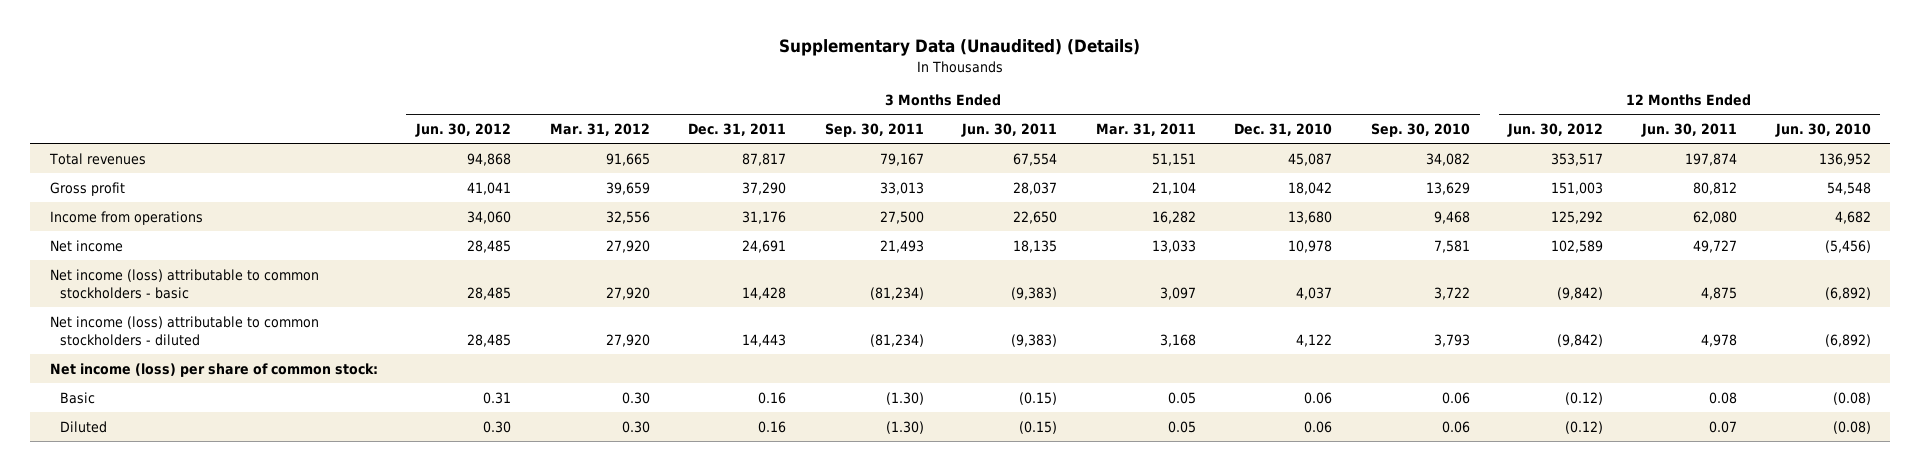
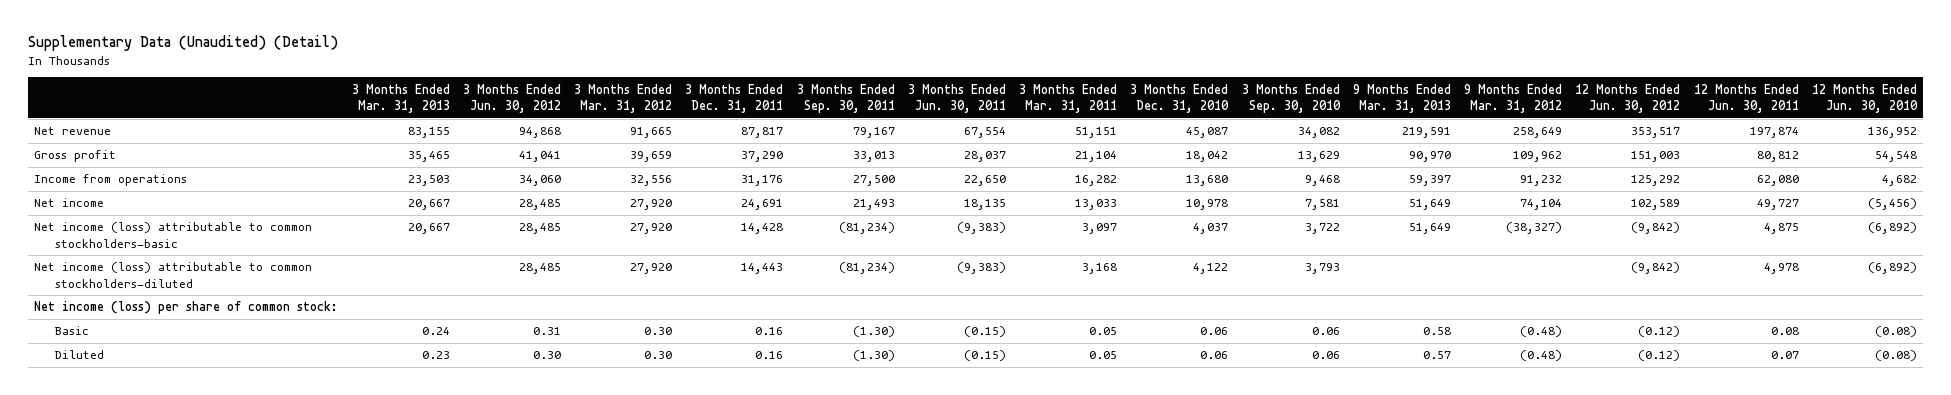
[779,39,1141,57] Supplementary Data (Unaudited) (Details) -> [27,35,338,52] Supplementary Data (Unaudited) (Detail)
none -> [351,83,450,114] 3 Months Ended Mar. 31, 2013
none -> [1352,83,1451,114] 9 Months Ended Mar. 31, 2013
none -> [1464,83,1563,114] 9 Months Ended Mar. 31, 2012
[48,152,146,165] Total revenues -> [34,127,112,136] Net revenue
[49,268,319,300] Net income (loss) attributable to common stockholders - basic -> [34,222,313,248] Net income (loss) attributable to common stockholders-basic
[49,315,319,347] Net income (loss) attributable to common stockholders - diluted -> [34,262,313,288] Net income (loss) attributable to common stockholders-diluted

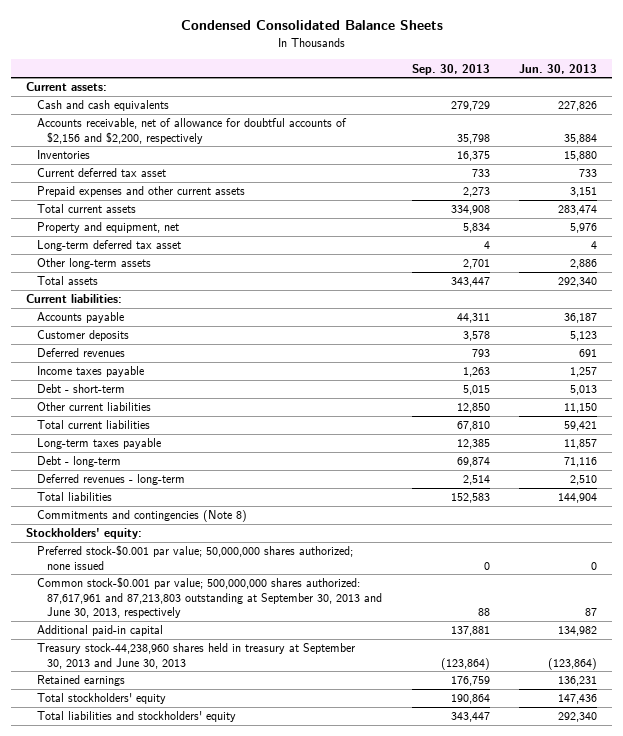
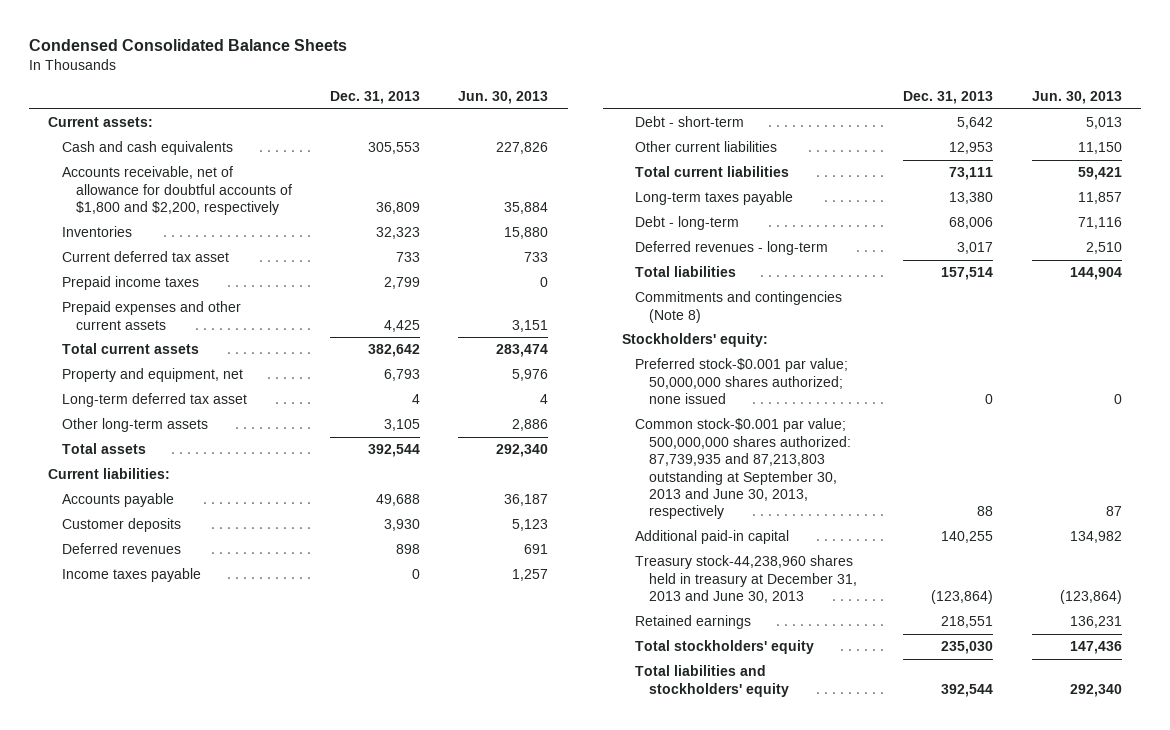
[411,63,490,75] Sep. 30, 2013 -> none
none -> [330,90,421,104] Dec. 31, 2013
[36,118,347,144] Accounts receivable, net of allowance for doubtful accounts of $2,156 and $2,200, respectively -> [61,166,292,216] Accounts receivable, net of allowance for doubtful accounts of $1,800 and $2,200, respectively
none -> [61,276,199,291] Prepaid income taxes
[36,577,383,618] Common stock-$0.001 par value; 500,000,000 shares authorized: 87,617,961 and 87,213,803 outstanding at September 30, 2013 and June 30, 2013, respectively -> [635,418,851,520] Common stock-$0.001 par value; 500,000,000 shares authorized: 87,739,935 and 87,213,803 outstanding at September 30, 2013 and June 30, 2013, respectively
[36,643,355,669] Treasury stock-44,238,960 shares held in treasury at September 30, 2013 and June 30, 2013 -> [635,555,857,604] Treasury stock-44,238,960 shares held in treasury at December 31, 2013 and June 30, 2013

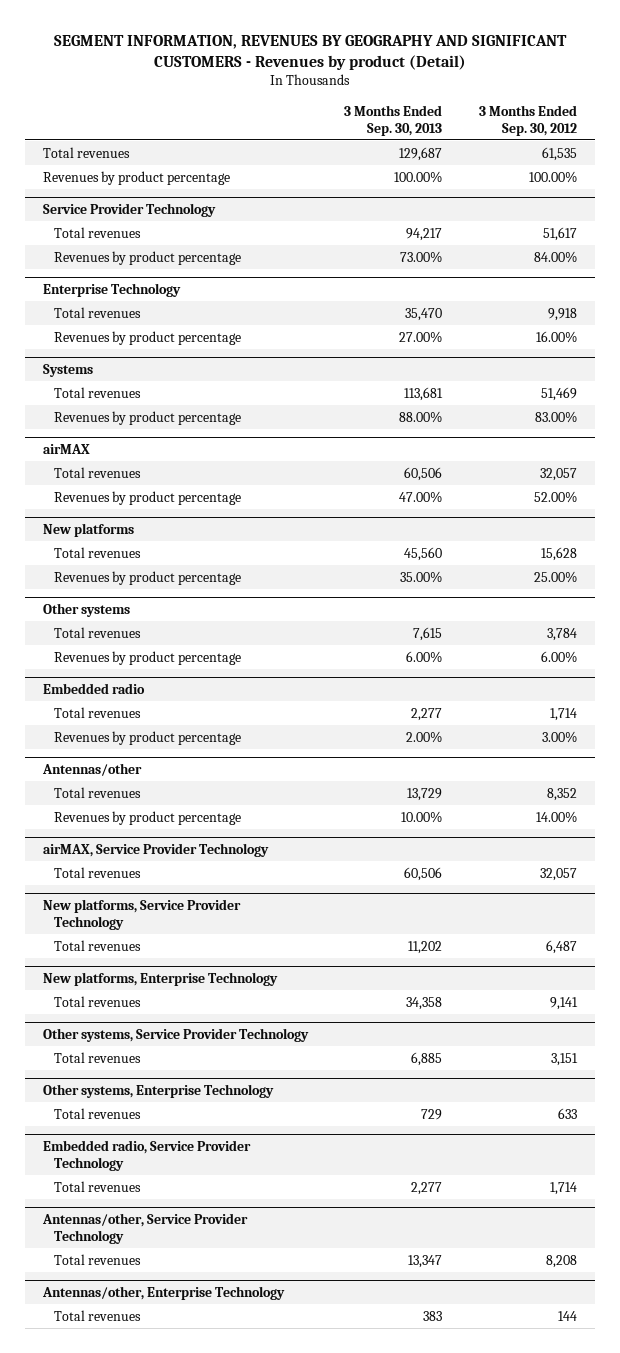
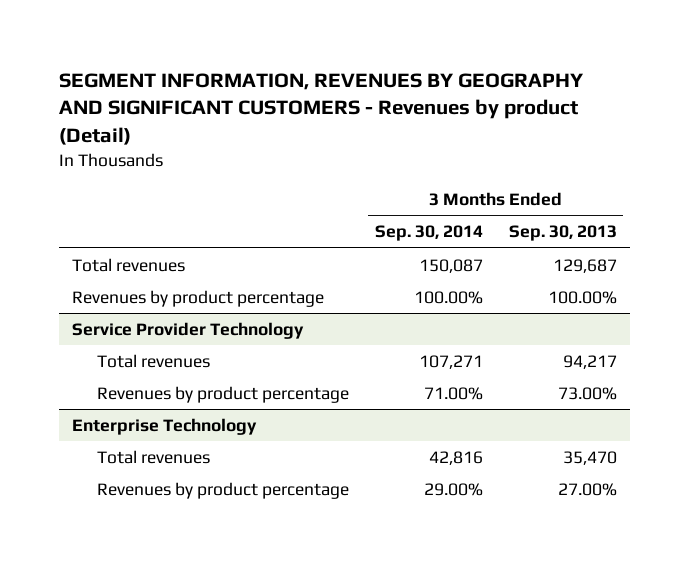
[478,104,577,136] 3 Months Ended Sep. 30, 2012 -> none
none -> [374,225,483,242] Sep. 30, 2014
[42,364,93,378] Systems -> none
[53,386,141,398] Total revenues -> none
[53,410,241,425] Revenues by product percentage -> none
[42,444,90,455] airMAX -> none
[53,466,141,478] Total revenues -> none
[53,490,241,505] Revenues by product percentage -> none
[42,523,134,538] New platforms -> none
[53,546,141,558] Total revenues -> none
[53,570,241,585] Revenues by product percentage -> none
[42,603,130,618] Other systems -> none
[53,626,141,638] Total revenues -> none
[53,650,241,665] Revenues by product percentage -> none
[42,683,145,695] Embedded radio -> none
[53,706,141,718] Total revenues -> none
[53,730,241,745] Revenues by product percentage -> none
[41,763,142,777] Antennas/other -> none
[53,786,141,798] Total revenues -> none
[53,810,241,825] Revenues by product percentage -> none
[42,843,269,858] airMAX, Service Provider Technology -> none
[53,866,141,878] Total revenues -> none
[42,899,241,930] New platforms, Service Provider Technology -> none
[53,939,141,951] Total revenues -> none
[42,972,278,987] New platforms, Enterprise Technology -> none
[53,995,141,1007] Total revenues -> none
[42,1028,309,1043] Other systems, Service Provider Technology -> none
[53,1051,141,1063] Total revenues -> none
[42,1084,274,1099] Other systems, Enterprise Technology -> none
[53,1107,141,1119] Total revenues -> none
[42,1140,251,1171] Embedded radio, Service Provider Technology -> none
[53,1180,141,1192] Total revenues -> none
[41,1213,248,1244] Antennas/other, Service Provider Technology -> none
[53,1253,141,1265] Total revenues -> none
[41,1286,285,1301] Antennas/other, Enterprise Technology -> none
[53,1309,141,1321] Total revenues -> none

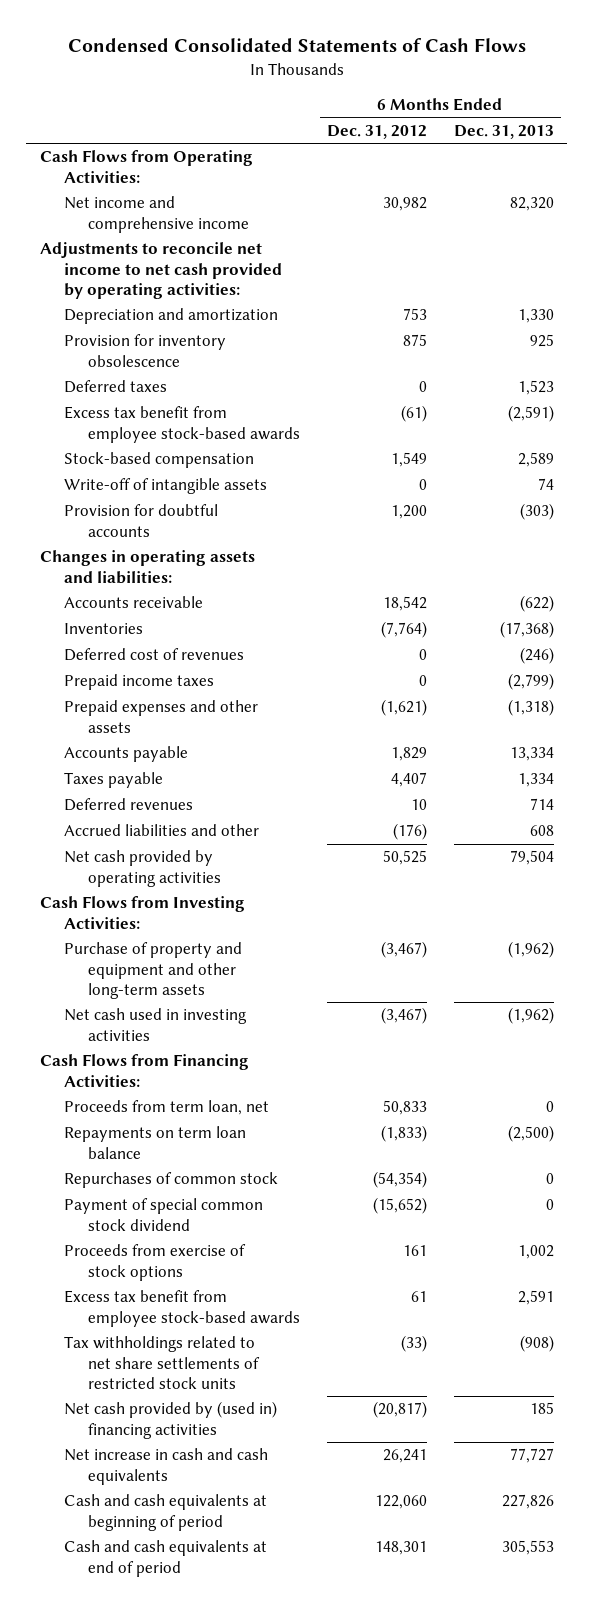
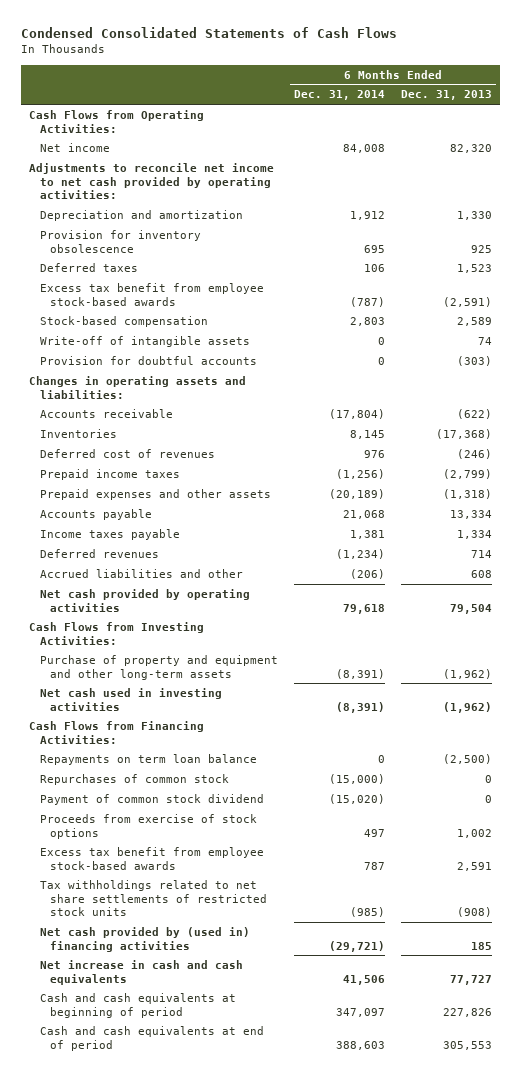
[327,124,428,139] Dec. 31, 2012 -> none
none -> [293,90,385,101] Dec. 31, 2014
[63,196,250,233] Net income and comprehensive income -> [39,143,110,153] Net income
[63,772,163,789] Taxes payable -> [39,529,180,541] Income taxes payable
[63,1100,269,1116] Proceeds from term loan, net -> none
[63,1198,263,1231] Payment of special common stock dividend -> [39,794,264,806] Payment of common stock dividend

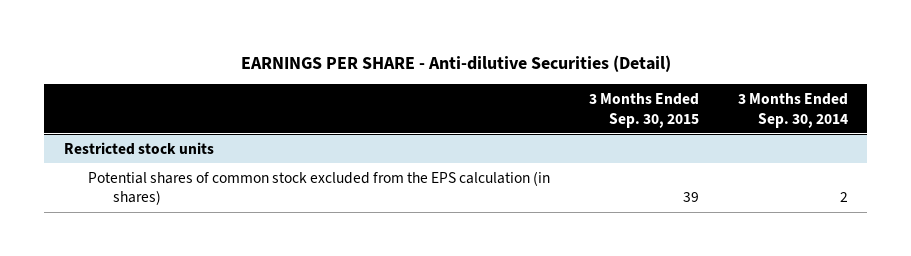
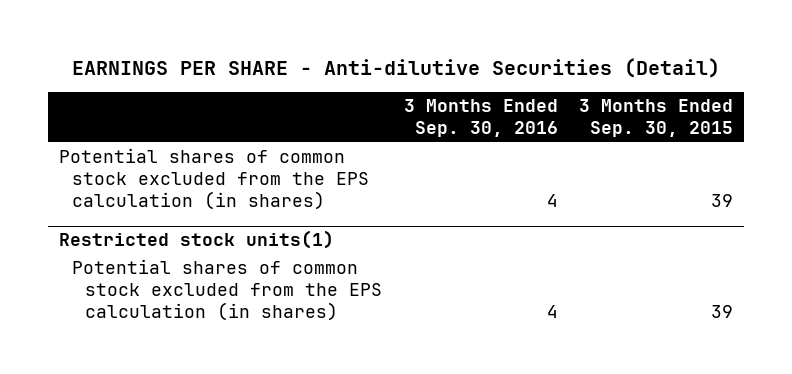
[737,93,848,128] 3 Months Ended Sep. 30, 2014 -> none
none -> [403,99,558,138] 3 Months Ended Sep. 30, 2016
[63,141,214,155] Restricted stock units -> none
none -> [58,230,334,250] Restricted stock units(1)
none -> [71,259,382,322] Potential shares of common stock excluded from the EPS calculation (in shares)

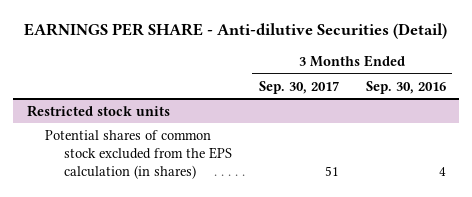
[579,99,734,138] 3 Months Ended Sep. 30, 2015 -> none
none -> [258,80,339,94] Sep. 30, 2017
[58,148,369,211] Potential shares of common stock excluded from the EPS calculation (in shares) -> none
[58,230,334,250] Restricted stock units(1) -> [26,104,170,117] Restricted stock units

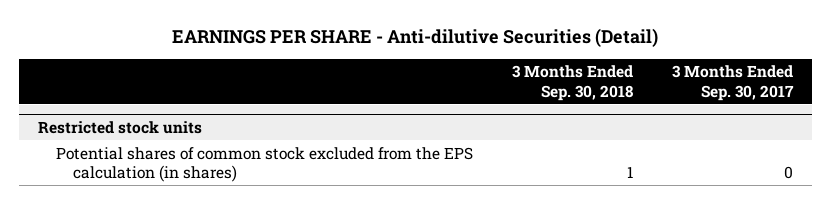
[365,80,446,94] Sep. 30, 2016 -> none
none -> [511,65,633,101] 3 Months Ended Sep. 30, 2018
[324,166,339,177] 51 -> [783,165,793,179] 0

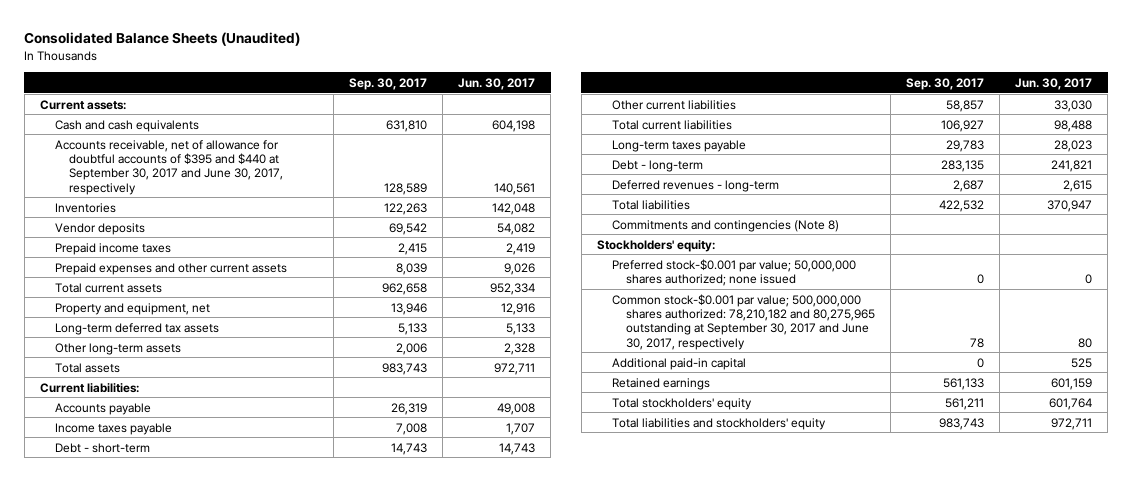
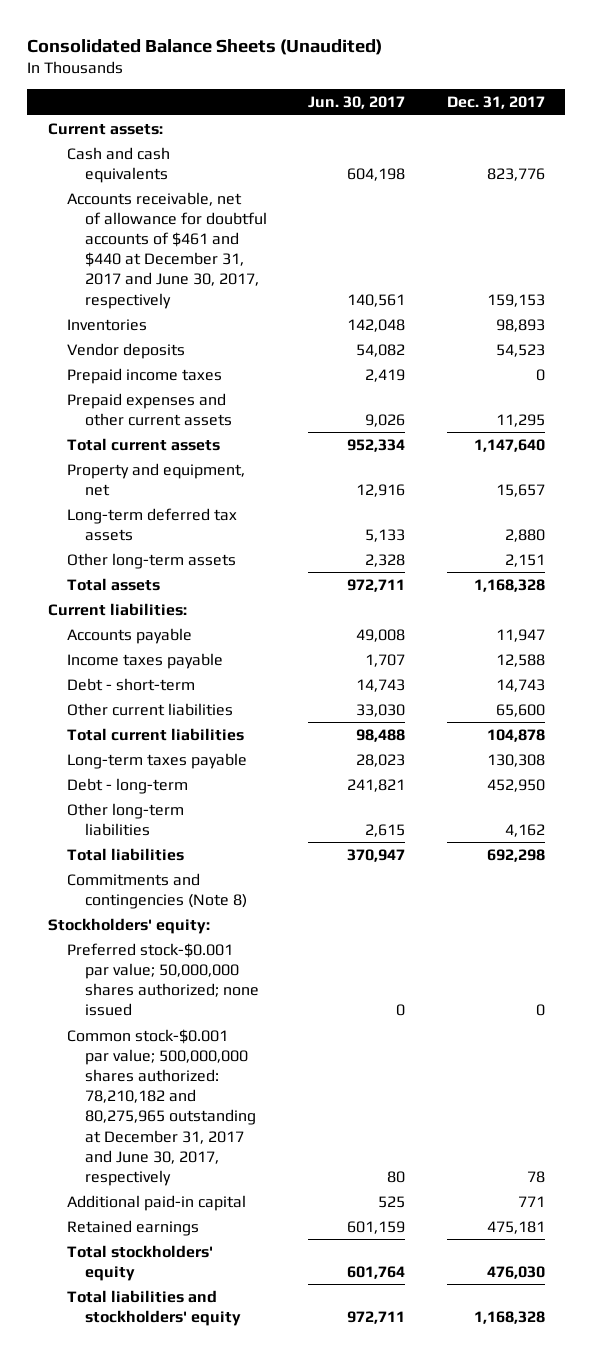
[349,77,428,90] Sep. 30, 2017 -> none
none -> [446,96,545,110] Dec. 31, 2017
[54,139,284,195] Accounts receivable, net of allowance for doubtful accounts of $395 and $440 at September 30, 2017 and June 30, 2017, respectively -> [66,191,268,309] Accounts receivable, net of allowance for doubtful accounts of $461 and $440 at December 31, 2017 and June 30, 2017, respectively
[611,179,779,192] Deferred revenues - long-term -> [66,802,184,836] Other long-term liabilities
[611,293,876,350] Common stock-$0.001 par value; 500,000,000 shares authorized: 78,210,182 and 80,275,965 outstanding at September 30, 2017 and June 30, 2017, respectively -> [66,1028,257,1186] Common stock-$0.001 par value; 500,000,000 shares authorized: 78,210,182 and 80,275,965 outstanding at December 31, 2017 and June 30, 2017, respectively

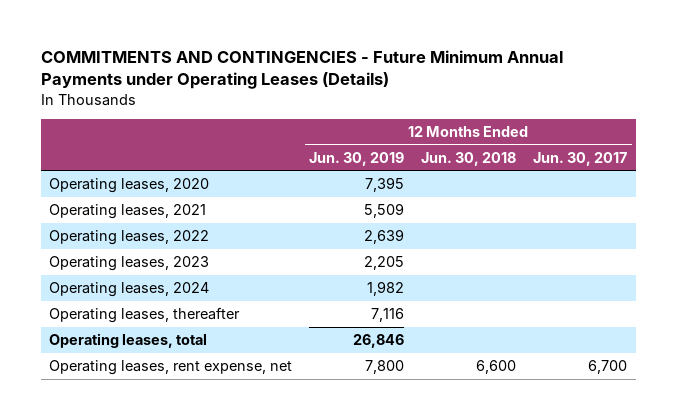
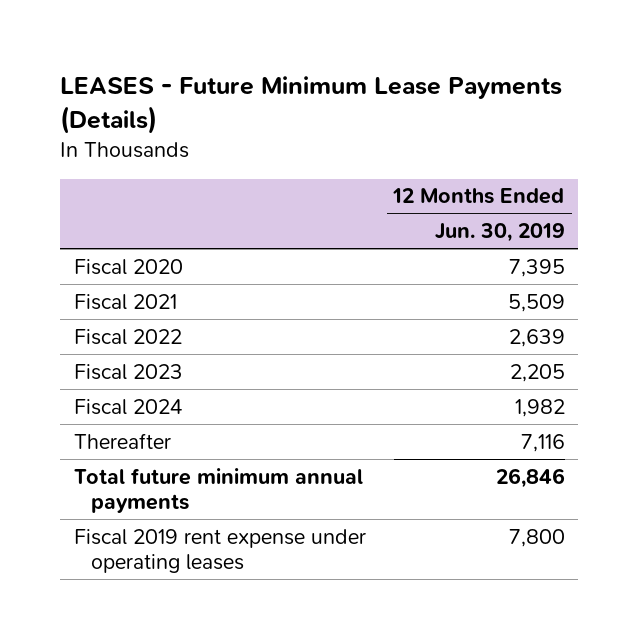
[40,50,563,90] COMMITMENTS AND CONTINGENCIES - Future Minimum Annual Payments under Operating Leases (Details) -> [60,75,563,134] LEASES - Future Minimum Lease Payments (Details)
[421,151,517,166] Jun. 30, 2018 -> none
[533,151,628,166] Jun. 30, 2017 -> none
[49,178,210,194] Operating leases, 2020 -> [74,258,184,275] Fiscal 2020
[49,204,207,220] Operating leases, 2021 -> [74,293,178,310] Fiscal 2021
[49,230,210,246] Operating leases, 2022 -> [74,328,183,345] Fiscal 2022
[49,256,210,272] Operating leases, 2023 -> [74,363,184,380] Fiscal 2023
[49,282,210,298] Operating leases, 2024 -> [74,398,183,415] Fiscal 2024
[49,307,241,324] Operating leases, thereafter -> [74,432,172,449] Thereafter
[49,333,208,349] Operating leases, total -> [74,467,364,513] Total future minimum annual payments
[49,360,293,376] Operating leases, rent expense, net -> [74,528,367,573] Fiscal 2019 rent expense under operating leases

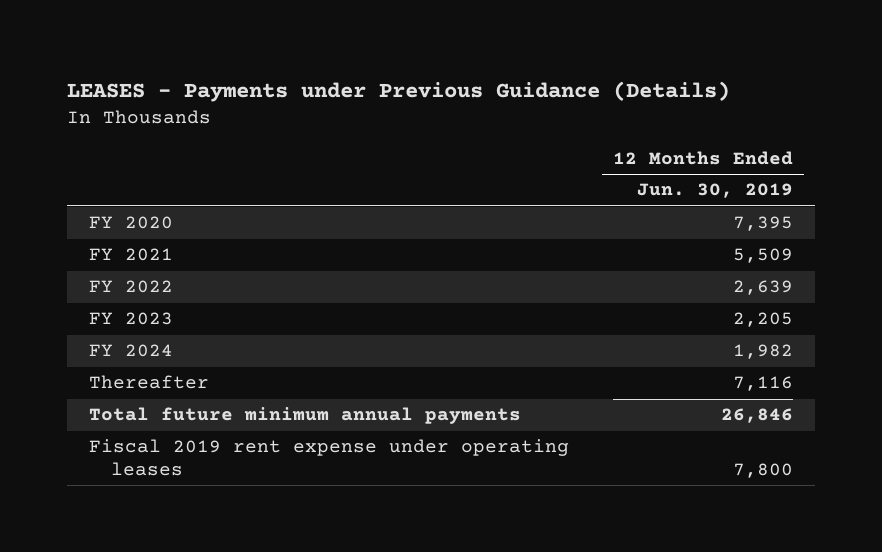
[60,75,563,134] LEASES - Future Minimum Lease Payments (Details) -> [66,80,730,102] LEASES - Payments under Previous Guidance (Details)
[74,258,184,275] Fiscal 2020 -> [88,216,173,230] FY 2020
[74,293,178,310] Fiscal 2021 -> [88,248,173,262] FY 2021
[74,328,183,345] Fiscal 2022 -> [88,280,173,294] FY 2022
[74,363,184,380] Fiscal 2023 -> [88,312,173,326] FY 2023
[74,398,183,415] Fiscal 2024 -> [88,344,173,358] FY 2024

